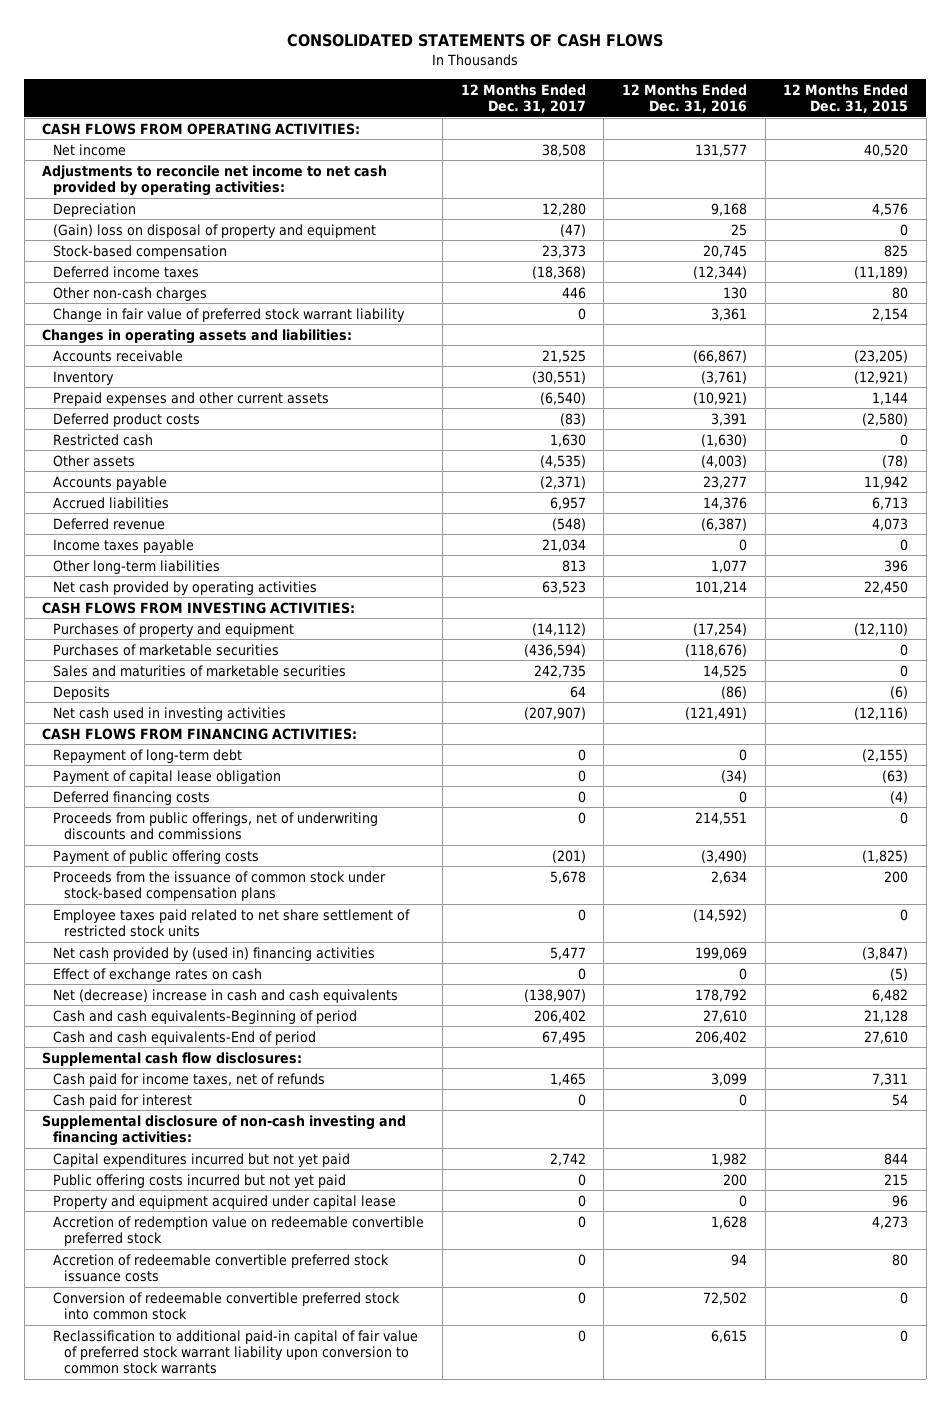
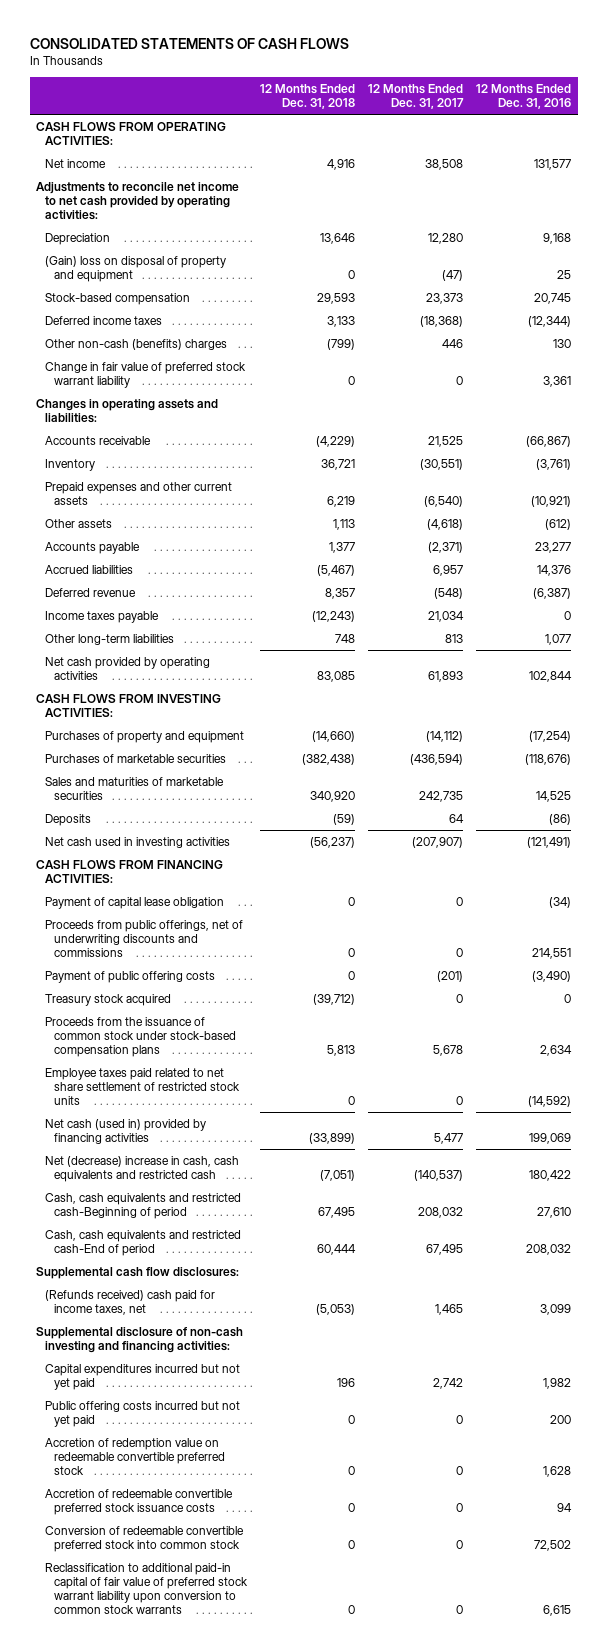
[783,83,909,114] 12 Months Ended Dec. 31, 2015 -> none
none -> [259,83,355,109] 12 Months Ended Dec. 31, 2018
[53,286,208,301] Other non-cash charges -> [45,338,228,350] Other non-cash (benefits) charges
[53,412,201,427] Deferred product costs -> none
[53,433,154,446] Restricted cash -> none
[539,454,586,468] (4,535) -> [426,518,463,530] (4,618)
[700,454,747,468] (4,003) -> [545,518,572,530] (612)
[541,580,586,594] 63,523 -> [427,671,463,683] 61,893
[694,580,747,594] 101,214 -> [529,671,573,683] 102,844
[53,748,243,763] Repayment of long-term debt -> none
[53,790,211,805] Deferred financing costs -> none
none -> [45,993,172,1006] Treasury stock acquired
[53,967,263,982] Effect of exchange rates on cash -> none
[53,946,376,961] Net cash provided by (used in) financing activities -> [45,1118,207,1145] Net cash (used in) provided by financing activities
[53,988,399,1003] Net (decrease) increase in cash and cash equivalents -> [45,1155,240,1183] Net (decrease) increase in cash, cash equivalents and restricted cash
[523,988,586,1002] (138,907) -> [413,1170,463,1182] (140,537)
[694,988,747,1002] 178,792 -> [529,1170,572,1182] 180,422
[53,1009,358,1024] Cash and cash equivalents-Beginning of period -> [45,1192,242,1220] Cash, cash equivalents and restricted cash-Beginning of period
[533,1009,586,1023] 206,402 -> [417,1207,463,1219] 208,032
[53,1030,317,1045] Cash and cash equivalents-End of period -> [45,1229,242,1257] Cash, cash equivalents and restricted cash-End of period
[694,1030,747,1044] 206,402 -> [526,1244,572,1256] 208,032
[53,1093,193,1108] Cash paid for interest -> none
[53,1072,326,1087] Cash paid for income taxes, net of refunds -> [45,1289,216,1316] (Refunds received) cash paid for income taxes, net
[53,1194,397,1209] Property and equipment acquired under capital lease -> none

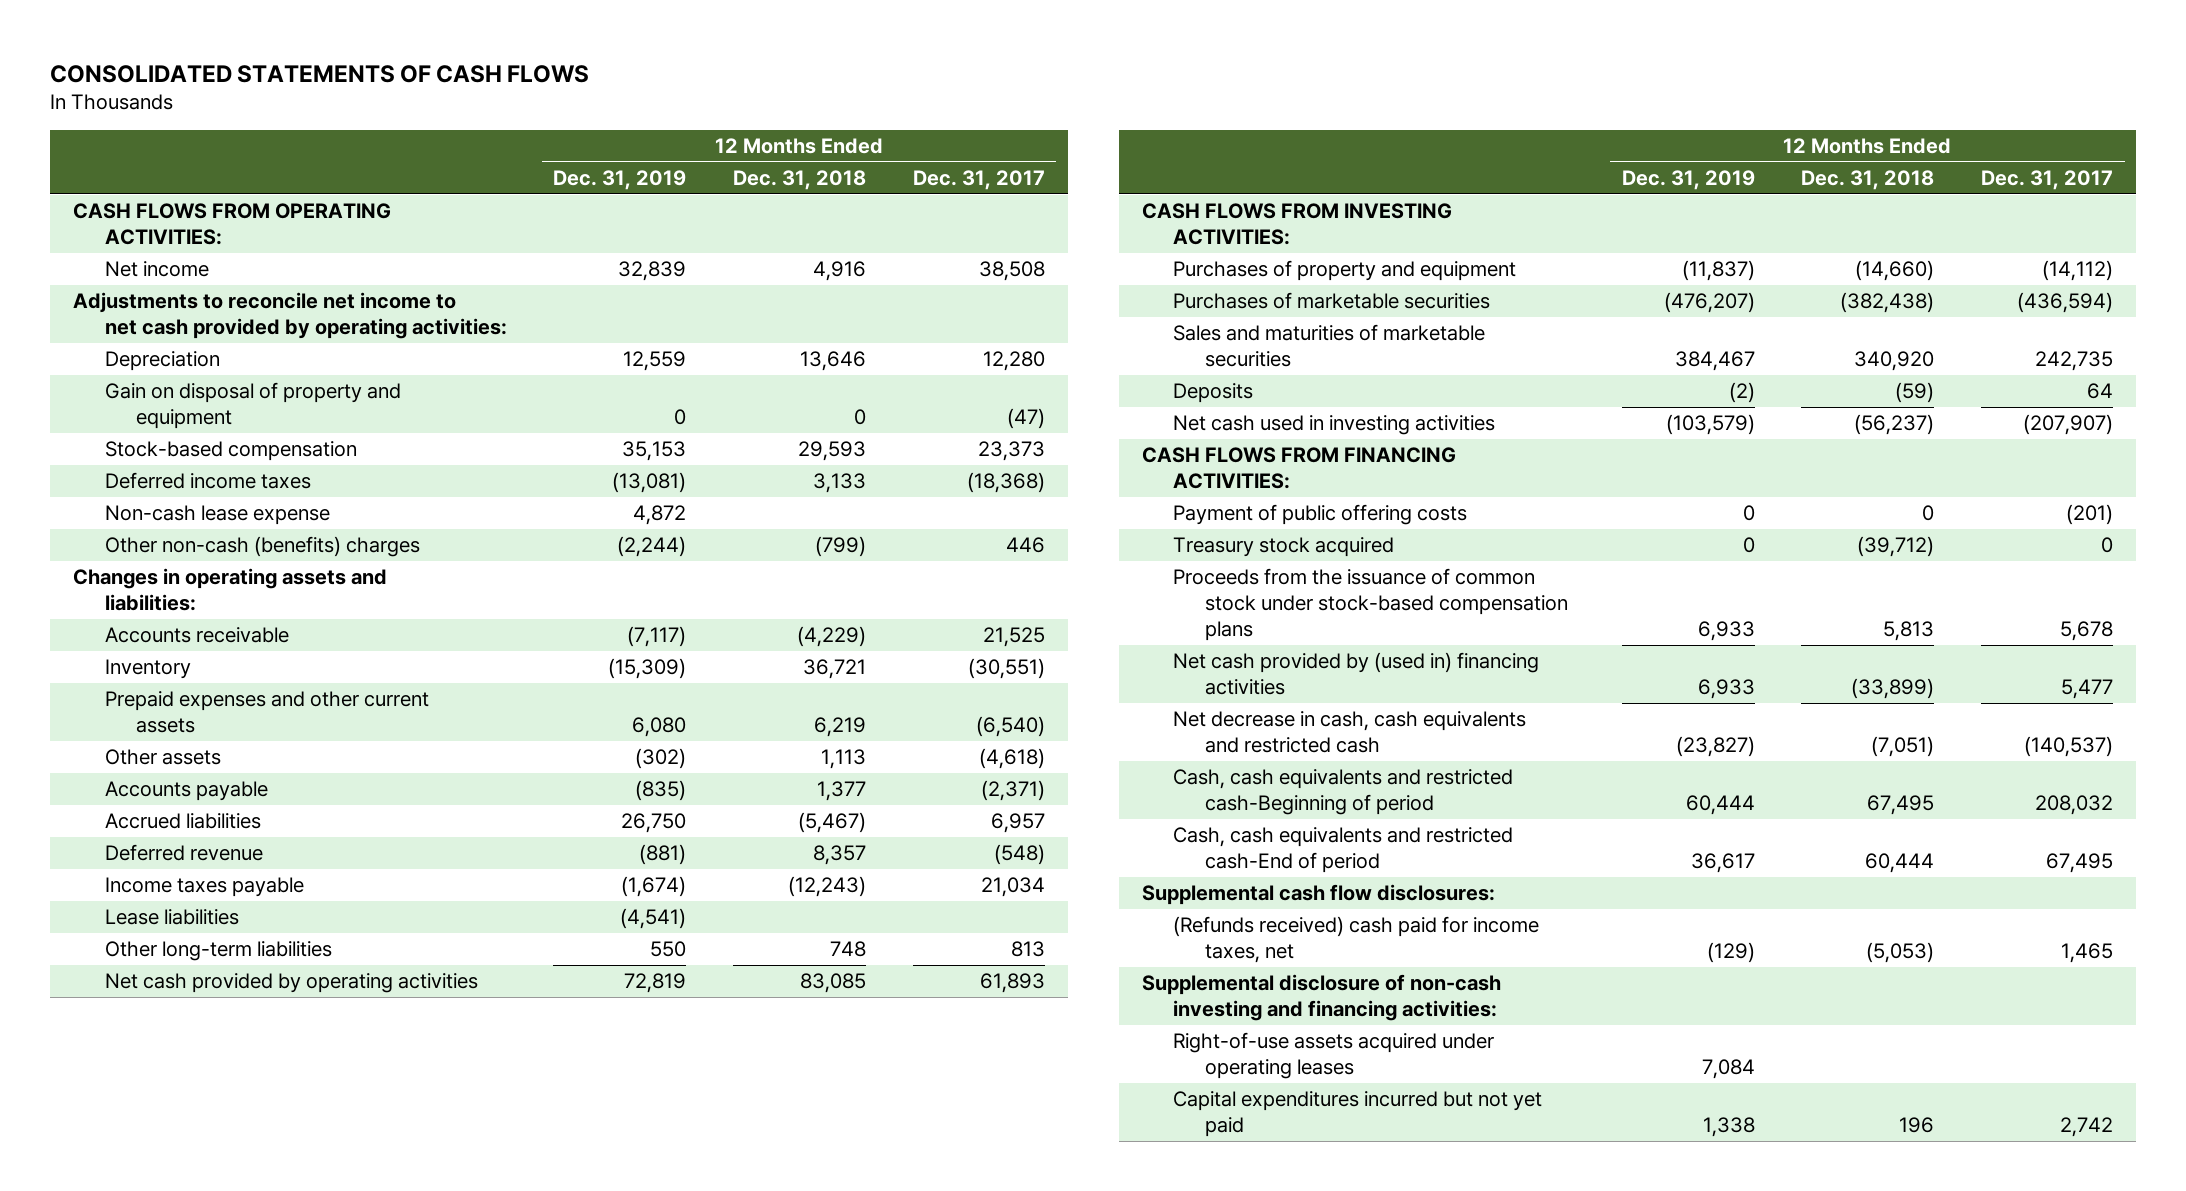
[476,83,572,109] 12 Months Ended Dec. 31, 2016 -> none
none -> [553,169,687,190] Dec. 31, 2019
[45,255,227,283] (Gain) loss on disposal of property and equipment -> [104,382,401,430] Gain on disposal of property and equipment
none -> [104,505,330,526] Non-cash lease expense
[45,361,247,389] Change in fair value of preferred stock warrant liability -> none
none -> [104,909,239,926] Lease liabilities
[45,896,225,909] Payment of capital lease obligation -> none
[45,919,244,958] Proceeds from public offerings, net of underwriting discounts and commissions -> none
[45,1067,240,1106] Employee taxes paid related to net share settlement of restricted stock units -> none
[45,1118,207,1145] Net cash (used in) provided by financing activities -> [1173,652,1540,696] Net cash provided by (used in) financing activities
[45,1155,240,1183] Net (decrease) increase in cash, cash equivalents and restricted cash -> [1173,711,1527,754] Net decrease in cash, cash equivalents and restricted cash
none -> [1173,1032,1495,1080] Right-of-use assets acquired under operating leases
[45,1400,241,1428] Public offering costs incurred but not yet paid -> none
[45,1437,225,1476] Accretion of redemption value on redeemable convertible preferred stock -> none
[45,1488,234,1516] Accretion of redeemable convertible preferred stock issuance costs -> none
[45,1525,245,1553] Conversion of redeemable convertible preferred stock into common stock -> none
[45,1562,248,1615] Reclassification to additional paid-in capital of fair value of preferred stock warrant liability upon conversion to common stock warrants -> none

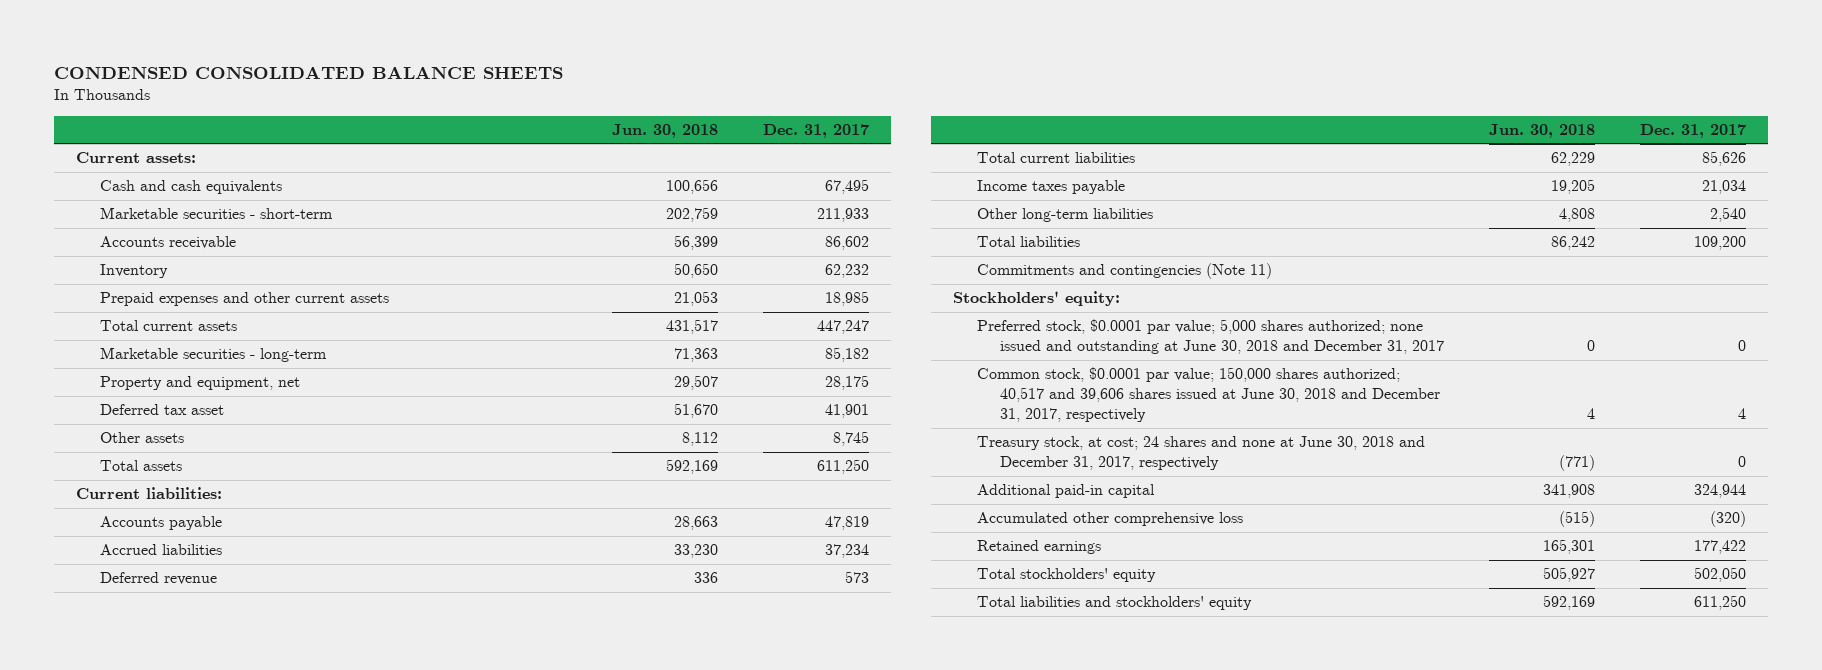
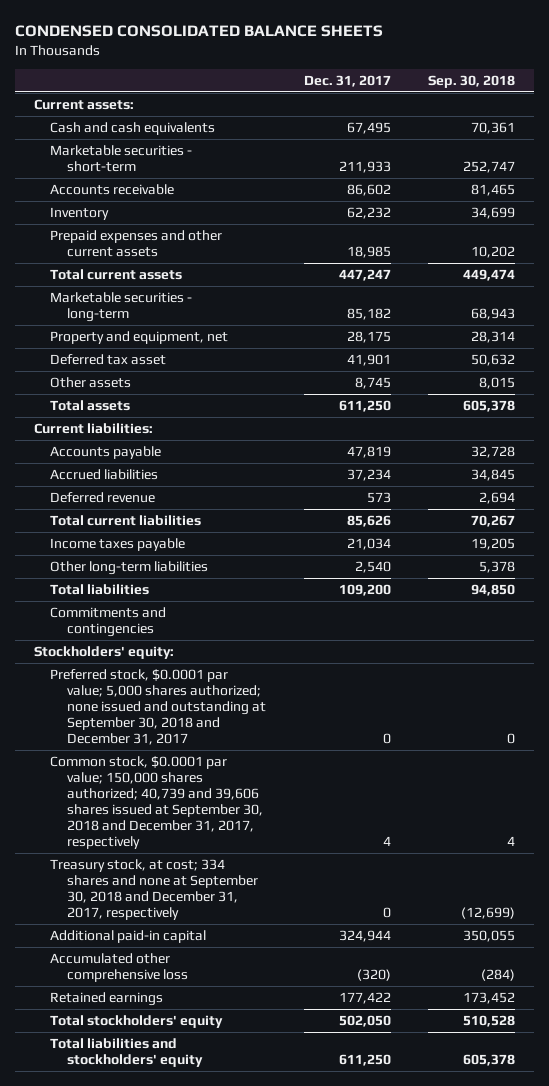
[612,124,719,139] Jun. 30, 2018 -> none
none -> [428,74,516,88] Sep. 30, 2018
[976,263,1272,280] Commitments and contingencies (Note 11) -> [50,606,167,637] Commitments and contingencies
[976,319,1445,355] Preferred stock, $0.0001 par value; 5,000 shares authorized; none issued and outstanding at June 30, 2018 and December 31, 2017 -> [50,668,266,746] Preferred stock, $0.0001 par value; 5,000 shares authorized; none issued and outstanding at September 30, 2018 and December 31, 2017
[976,367,1441,423] Common stock, $0.0001 par value; 150,000 shares authorized; 40,517 and 39,606 shares issued at June 30, 2018 and December 31, 2017, respectively -> [50,755,263,850] Common stock, $0.0001 par value; 150,000 shares authorized; 40,739 and 39,606 shares issued at September 30, 2018 and December 31, 2017, respectively
[976,436,1425,471] Treasury stock, at cost; 24 shares and none at June 30, 2018 and December 31, 2017, respectively -> [50,858,258,921] Treasury stock, at cost; 334 shares and none at September 30, 2018 and December 31, 2017, respectively

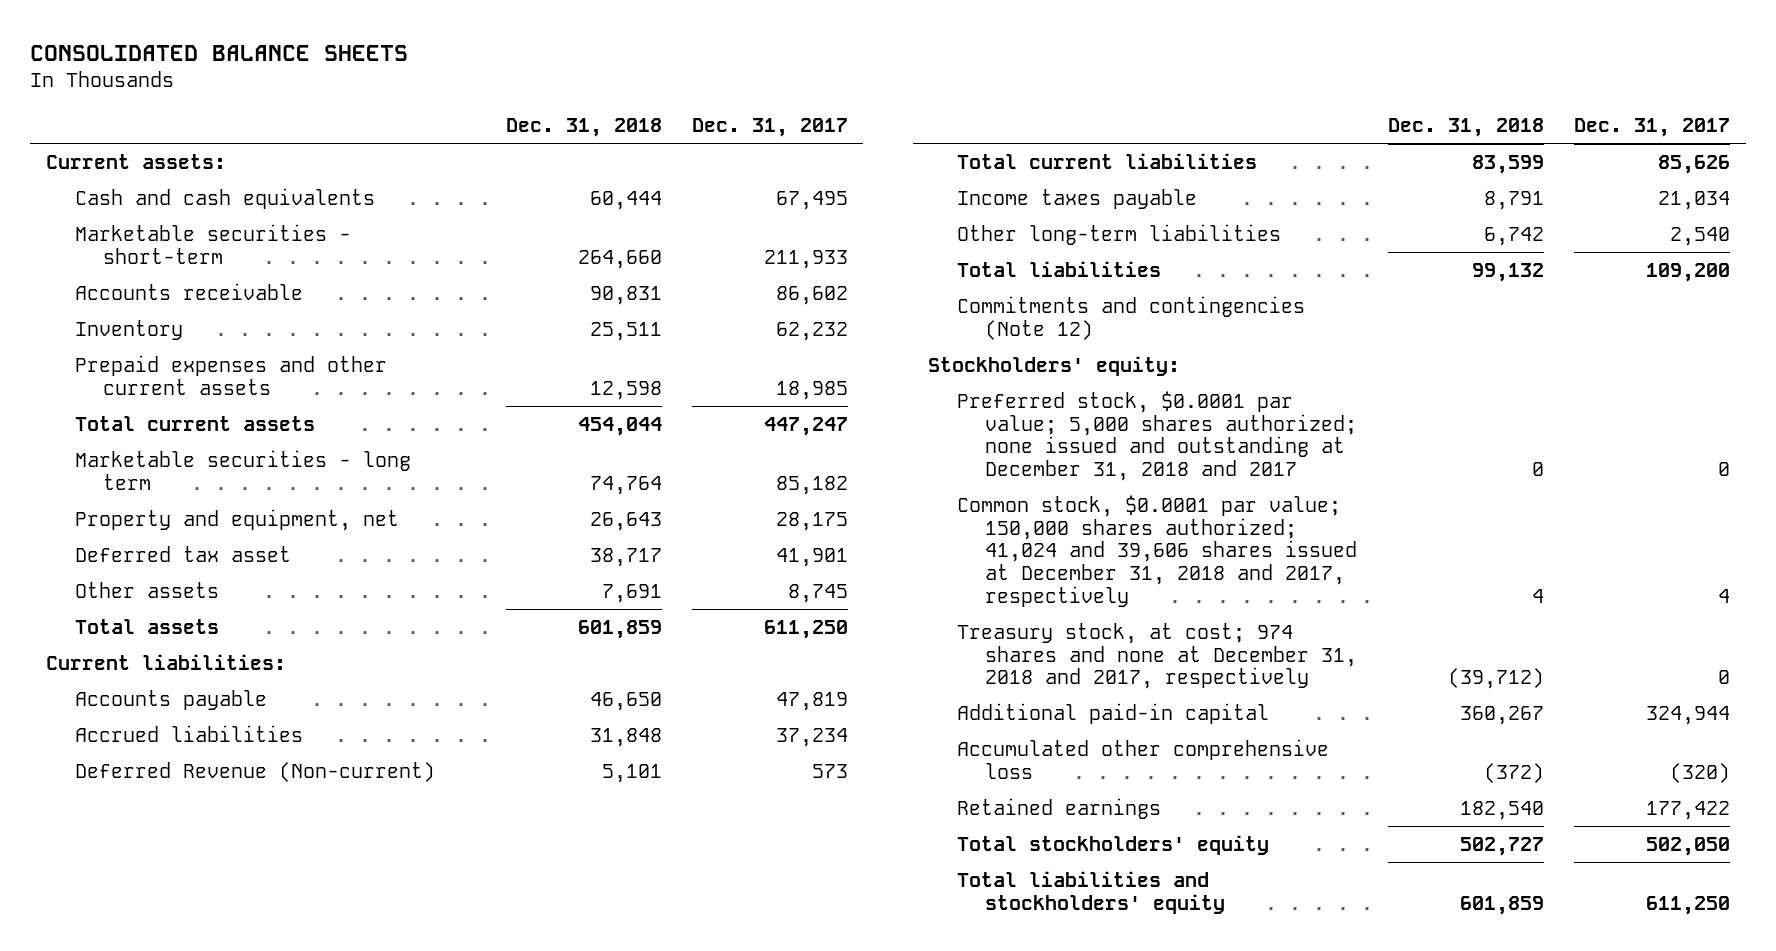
[14,25,383,38] CONDENSED CONSOLIDATED BALANCE SHEETS -> [30,44,409,61] CONSOLIDATED BALANCE SHEETS
[428,74,516,88] Sep. 30, 2018 -> none
none -> [505,117,662,137] Dec. 31, 2018
[50,291,193,322] Marketable securities - long-term -> [74,449,411,490] Marketable securities - long term
[50,491,156,503] Deferred revenue -> [74,761,435,782] Deferred Revenue (Non-current)
[50,606,167,637] Commitments and contingencies -> [956,295,1305,340] Commitments and contingencies (Note 12)
[50,668,266,746] Preferred stock, $0.0001 par value; 5,000 shares authorized; none issued and outstanding at September 30, 2018 and December 31, 2017 -> [956,390,1358,481] Preferred stock, $0.0001 par value; 5,000 shares authorized; none issued and outstanding at December 31, 2018 and 2017
[50,755,263,850] Common stock, $0.0001 par value; 150,000 shares authorized; 40,739 and 39,606 shares issued at September 30, 2018 and December 31, 2017, respectively -> [956,494,1358,607] Common stock, $0.0001 par value; 150,000 shares authorized; 41,024 and 39,606 shares issued at December 31, 2018 and 2017, respectively
[50,858,258,921] Treasury stock, at cost; 334 shares and none at September 30, 2018 and December 31, 2017, respectively -> [956,622,1358,690] Treasury stock, at cost; 974 shares and none at December 31, 2018 and 2017, respectively

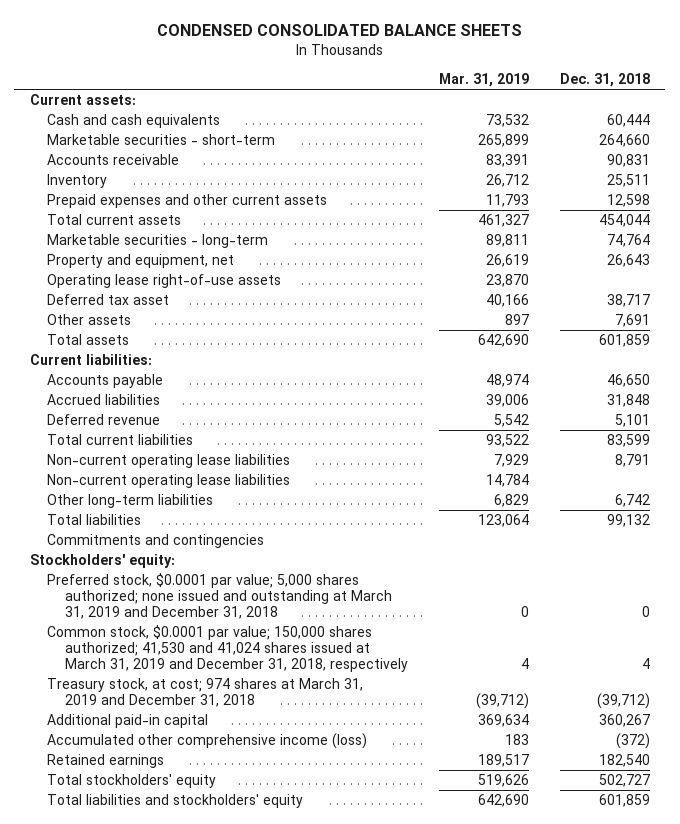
[30,44,409,61] CONSOLIDATED BALANCE SHEETS -> [156,24,522,37] CONDENSED CONSOLIDATED BALANCE SHEETS
[692,117,849,137] Dec. 31, 2017 -> none
none -> [438,73,529,88] Mar. 31, 2019
[74,449,411,490] Marketable securities - long term -> [47,233,269,248] Marketable securities - long-term
none -> [47,273,282,288] Operating lease right-of-use assets
[74,761,435,782] Deferred Revenue (Non-current) -> [47,413,161,425] Deferred revenue
[956,188,1197,209] Income taxes payable -> [47,453,291,468] Non-current operating lease liabilities
none -> [47,473,291,488] Non-current operating lease liabilities
[956,295,1305,340] Commitments and contingencies (Note 12) -> [47,533,265,548] Commitments and contingencies
[956,390,1358,481] Preferred stock, $0.0001 par value; 5,000 shares authorized; none issued and outstanding at December 31, 2018 and 2017 -> [47,572,392,620] Preferred stock, $0.0001 par value; 5,000 shares authorized; none issued and outstanding at March 31, 2019 and December 31, 2018
[956,494,1358,607] Common stock, $0.0001 par value; 150,000 shares authorized; 41,024 and 39,606 shares issued at December 31, 2018 and 2017, respectively -> [47,624,408,673] Common stock, $0.0001 par value; 150,000 shares authorized; 41,530 and 41,024 shares issued at March 31, 2019 and December 31, 2018, respectively
[956,622,1358,690] Treasury stock, at cost; 974 shares and none at December 31, 2018 and 2017, respectively -> [47,677,364,708] Treasury stock, at cost; 974 shares at March 31, 2019 and December 31, 2018
[956,738,1329,779] Accumulated other comprehensive loss -> [47,732,368,749] Accumulated other comprehensive income (loss)

